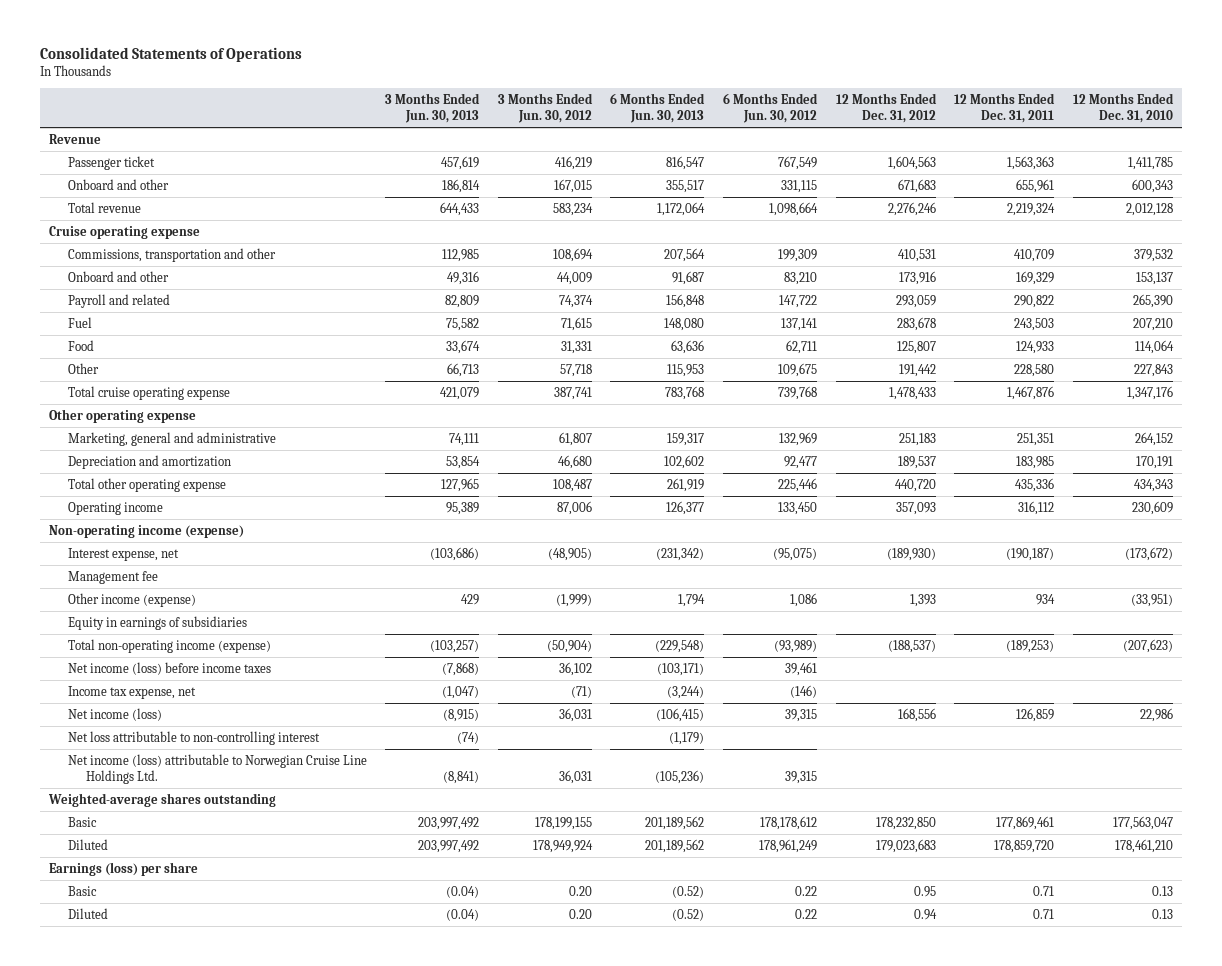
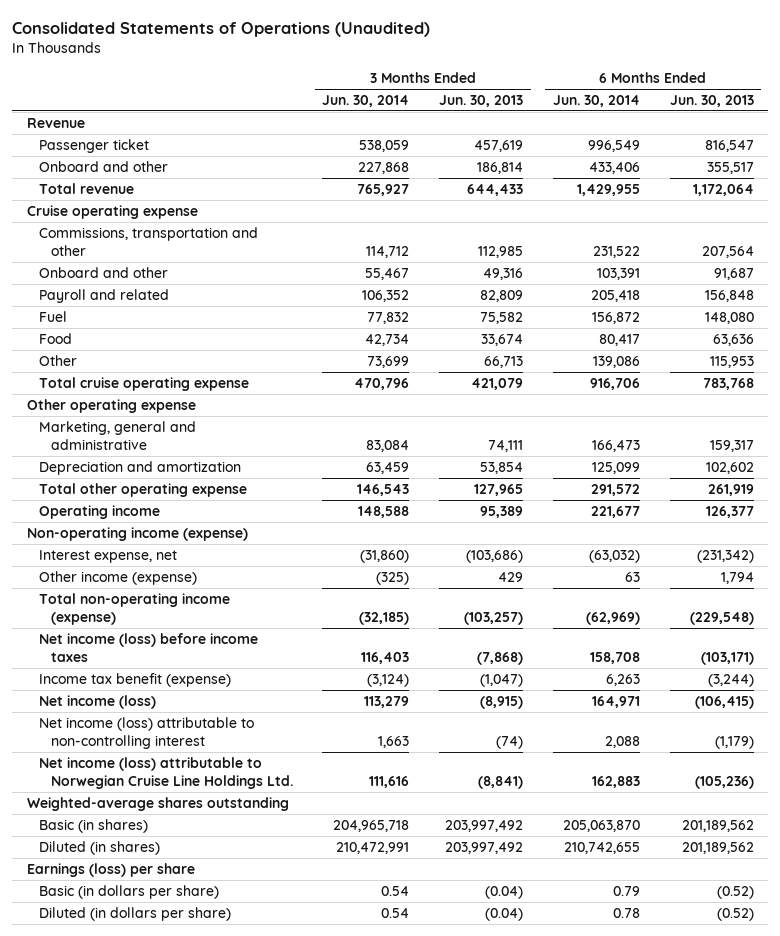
[39,47,302,63] Consolidated Statements of Operations -> [11,21,430,37] Consolidated Statements of Operations (Unaudited)
[497,92,593,123] 3 Months Ended Jun. 30, 2012 -> none
[723,92,819,123] 6 Months Ended Jun. 30, 2012 -> none
[835,92,937,123] 12 Months Ended Dec. 31, 2012 -> none
[954,92,1056,123] 12 Months Ended Dec. 31, 2011 -> none
[1073,92,1175,123] 12 Months Ended Dec. 31, 2010 -> none
none -> [322,95,410,108] Jun. 30, 2014
none -> [552,95,640,108] Jun. 30, 2014
[67,570,158,584] Management fee -> none
[67,615,247,630] Equity in earnings of subsidiaries -> none
[67,685,196,699] Income tax expense, net -> [38,672,231,687] Income tax benefit (expense)
[67,730,320,745] Net loss attributable to non-controlling interest -> [38,716,254,750] Net income (loss) attributable to non-controlling interest
[67,816,97,827] Basic -> [38,818,148,833] Basic (in shares)
[67,838,108,850] Diluted -> [38,840,160,855] Diluted (in shares)
[67,885,97,896] Basic -> [38,884,219,899] Basic (in dollars per share)
[67,907,108,919] Diluted -> [38,906,231,921] Diluted (in dollars per share)

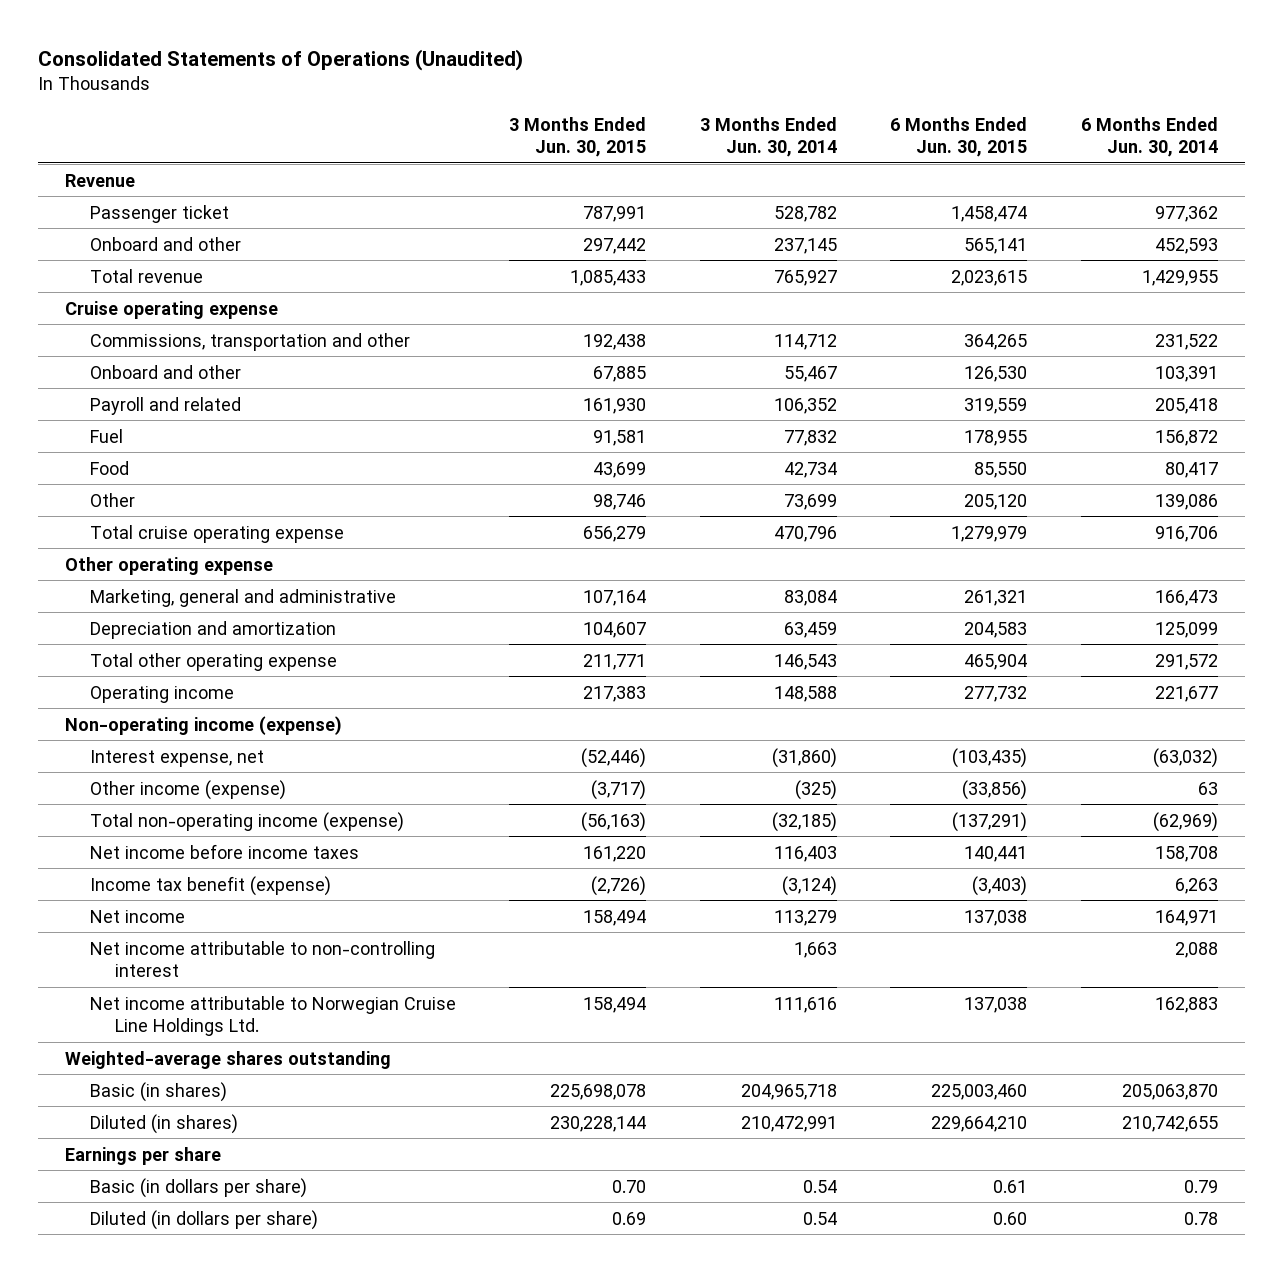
[439,95,524,108] Jun. 30, 2013 -> none
[669,95,754,108] Jun. 30, 2013 -> none
none -> [509,116,647,158] 3 Months Ended Jun. 30, 2015
none -> [890,116,1028,158] 6 Months Ended Jun. 30, 2015
[359,139,410,152] 538,059 -> [773,205,837,222] 528,782
[587,139,640,152] 996,549 -> [1154,205,1218,222] 977,362
[358,161,410,174] 227,868 -> [773,237,837,254] 237,145
[588,161,640,174] 433,406 -> [1154,237,1218,254] 452,593
[38,632,258,663] Net income (loss) before income taxes -> [89,843,359,859] Net income before income taxes
[38,694,156,709] Net income (loss) -> [89,909,185,923] Net income
[38,716,254,750] Net income (loss) attributable to non-controlling interest -> [89,940,435,978] Net income attributable to non-controlling interest
[38,756,293,790] Net income (loss) attributable to Norwegian Cruise Line Holdings Ltd. -> [89,995,456,1037] Net income attributable to Norwegian Cruise Line Holdings Ltd.
[26,862,195,877] Earnings (loss) per share -> [64,1146,221,1165] Earnings per share

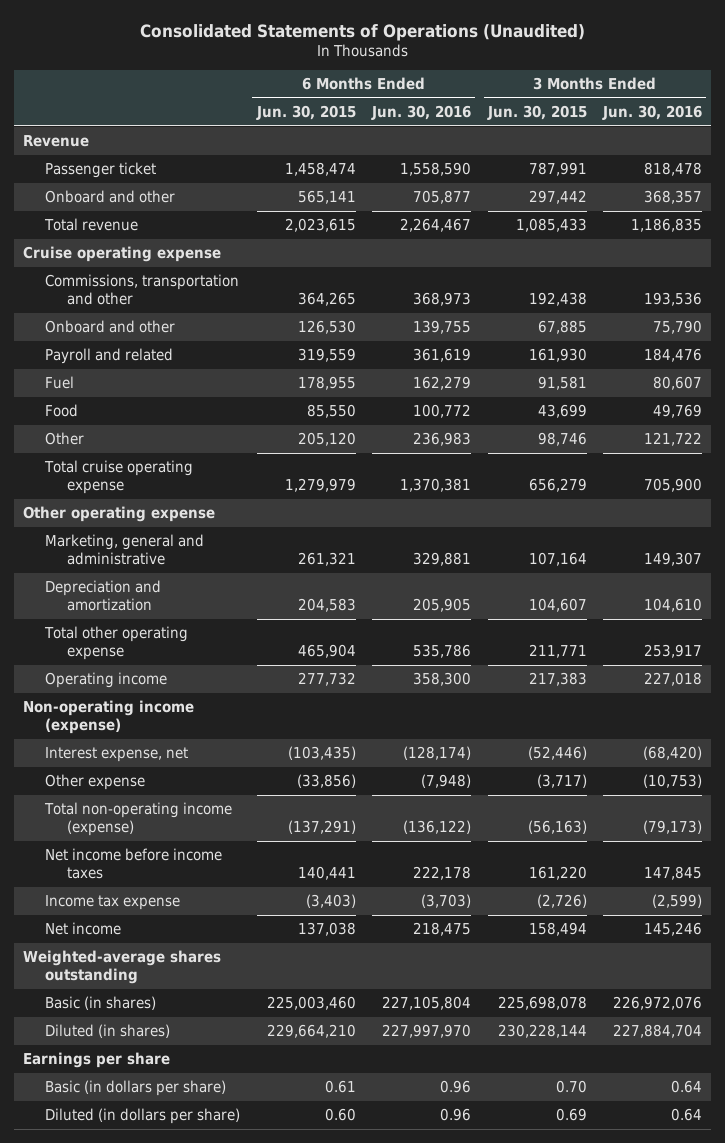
[699,116,837,158] 3 Months Ended Jun. 30, 2014 -> none
[1080,116,1218,158] 6 Months Ended Jun. 30, 2014 -> none
none -> [371,104,472,120] Jun. 30, 2016
none -> [602,104,703,120] Jun. 30, 2016
[89,779,286,800] Other income (expense) -> [45,774,146,791] Other expense
[89,875,331,896] Income tax benefit (expense) -> [45,895,181,911] Income tax expense
[89,940,435,978] Net income attributable to non-controlling interest -> none
[89,995,456,1037] Net income attributable to Norwegian Cruise Line Holdings Ltd. -> none

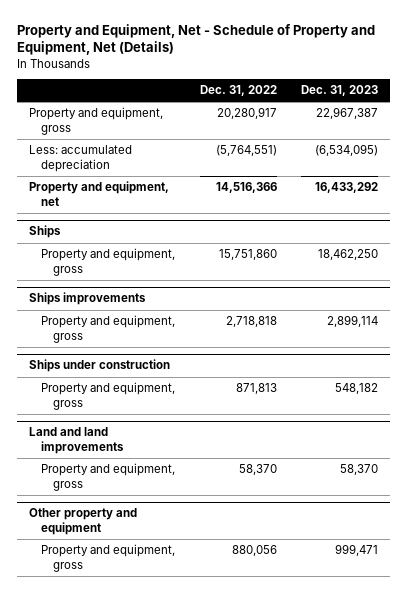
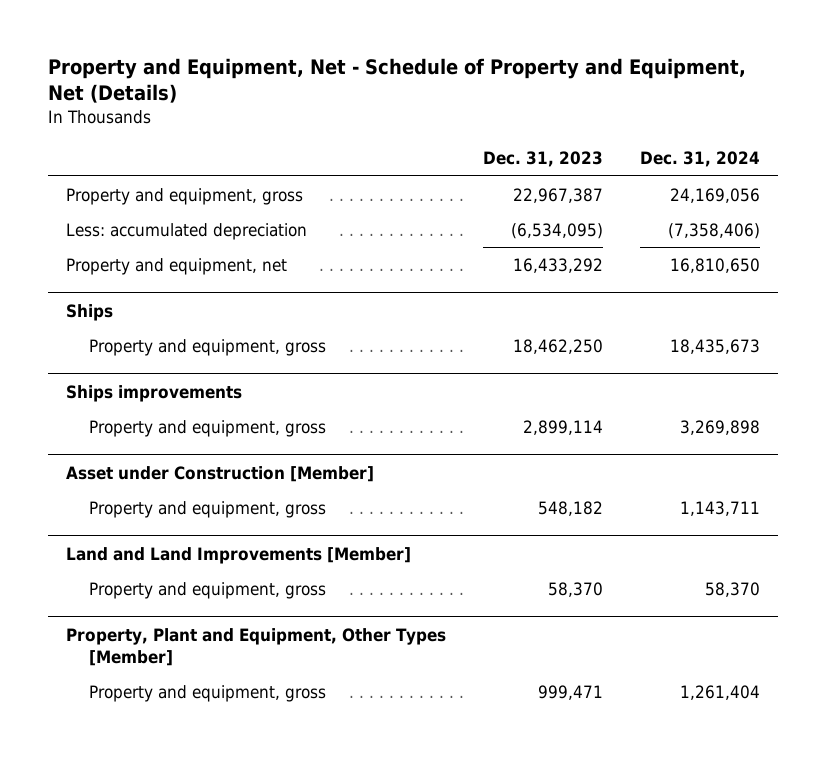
[199,85,277,97] Dec. 31, 2022 -> none
none -> [639,151,760,168] Dec. 31, 2024
[29,359,171,373] Ships under construction -> [66,465,375,482] Asset under Construction [Member]
[29,427,125,454] Land and land improvements -> [66,546,412,564] Land and Land Improvements [Member]
[29,508,138,535] Other property and equipment -> [66,627,447,666] Property, Plant and Equipment, Other Types [Member]

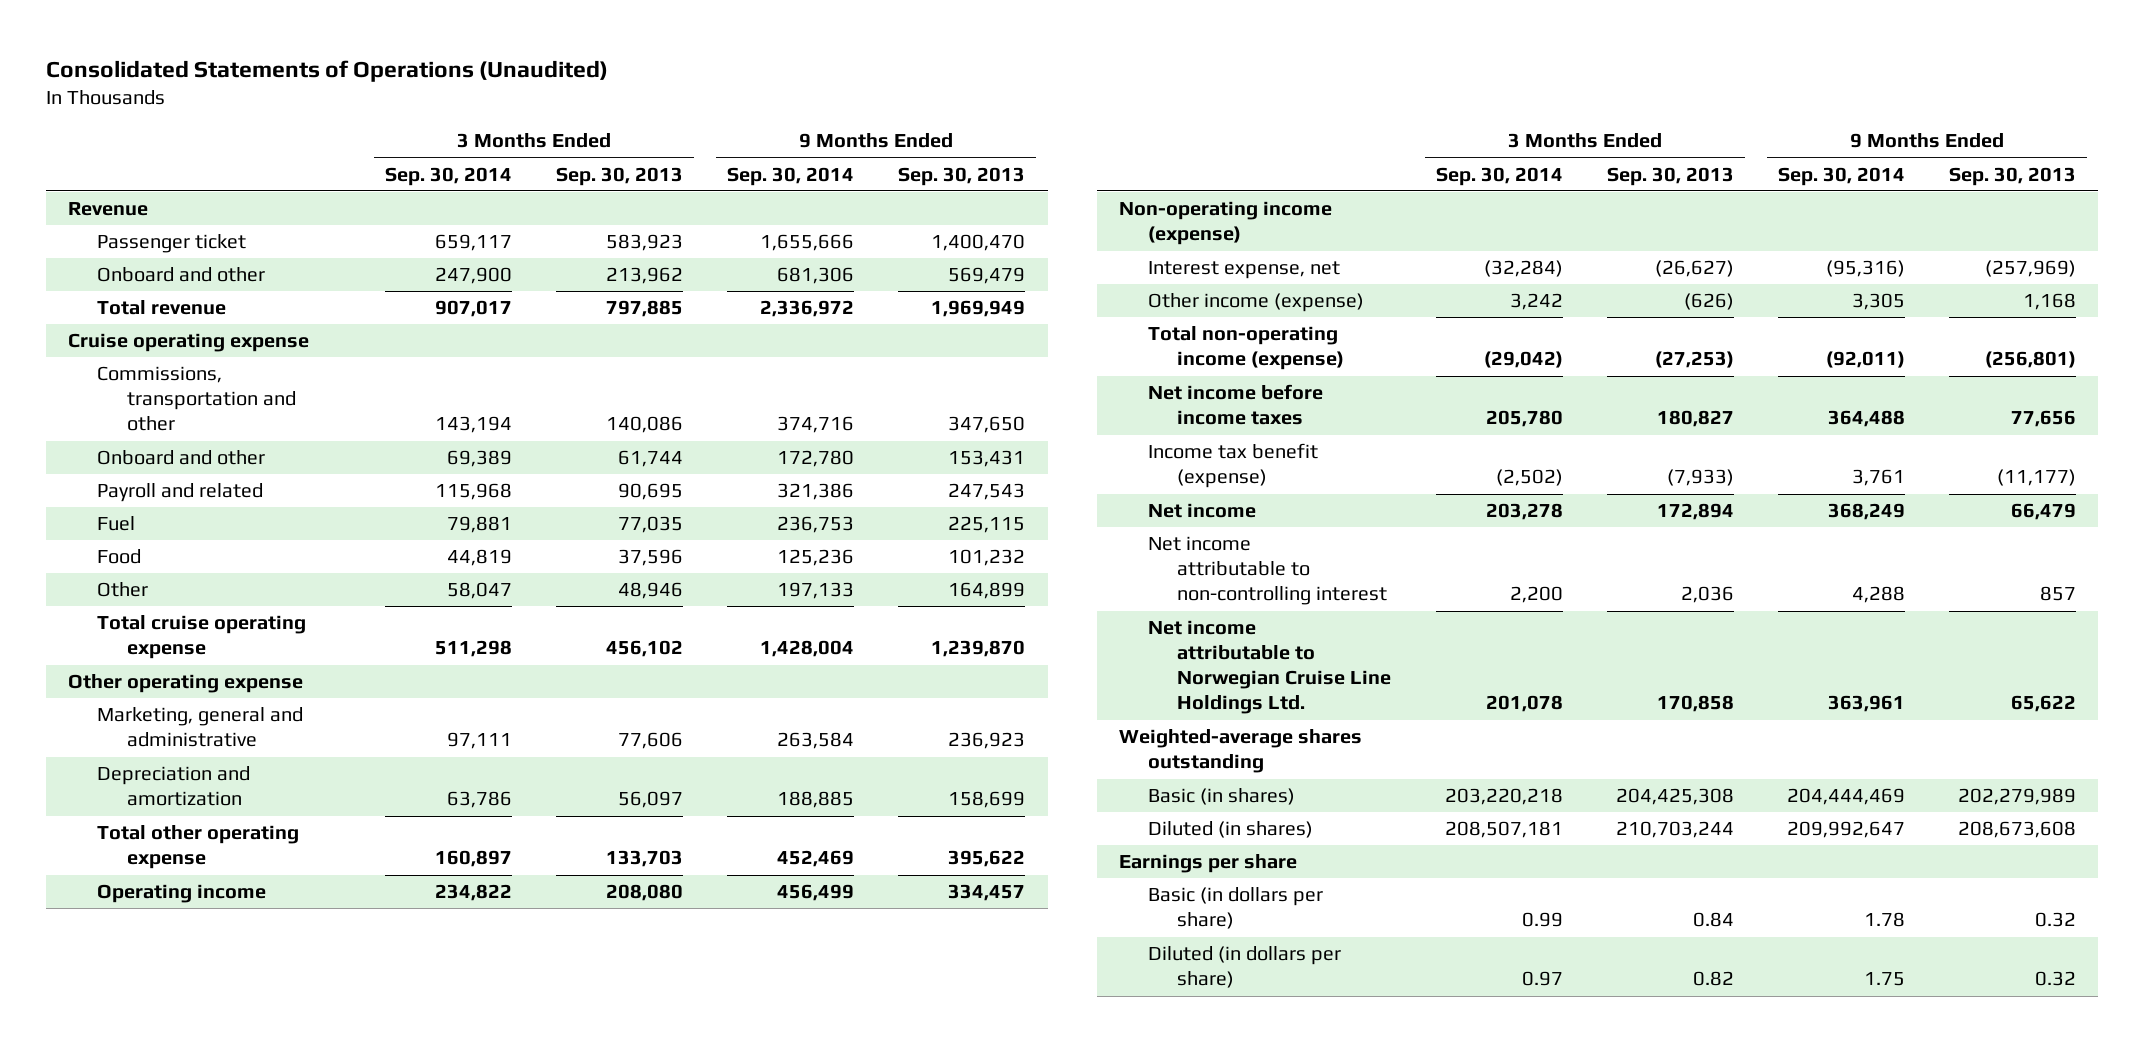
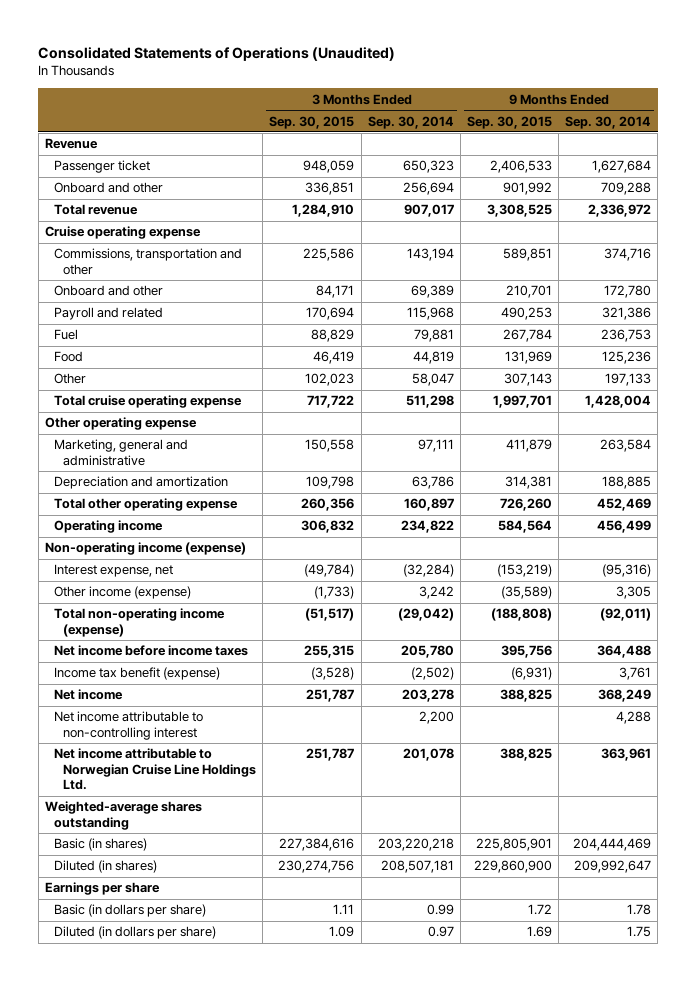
[555,166,683,186] Sep. 30, 2013 -> none
[898,166,1026,186] Sep. 30, 2013 -> none
none -> [269,115,355,129] Sep. 30, 2015
none -> [466,115,552,129] Sep. 30, 2015
[434,234,512,252] 659,117 -> [402,160,454,174] 650,323
[760,234,855,252] 1,655,666 -> [592,160,652,174] 1,627,684
[434,267,512,285] 247,900 -> [402,182,454,196] 256,694
[777,267,855,285] 681,306 -> [601,182,652,196] 709,288

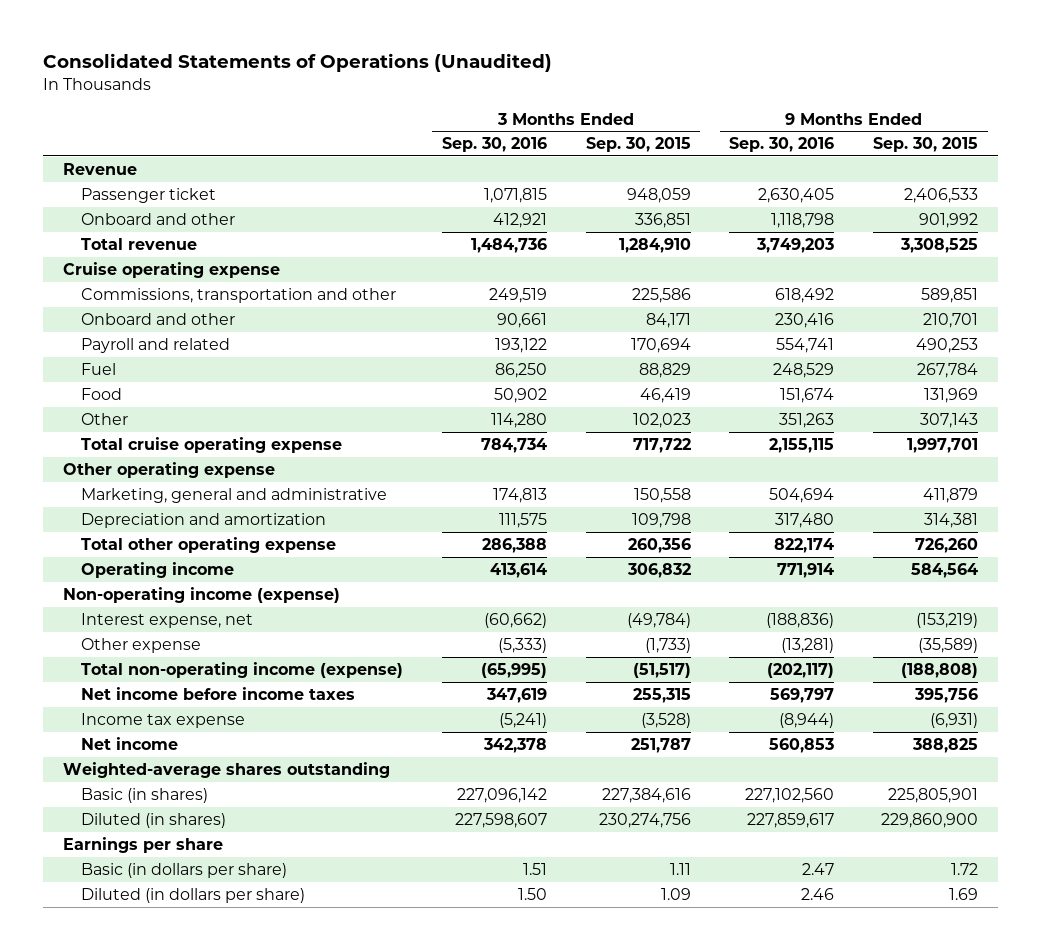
[367,115,454,129] Sep. 30, 2014 -> none
[565,115,652,129] Sep. 30, 2014 -> none
none -> [441,137,547,153] Sep. 30, 2016
none -> [729,137,835,153] Sep. 30, 2016
[54,586,192,600] Other income (expense) -> [80,638,201,654] Other expense
[54,667,221,681] Income tax benefit (expense) -> [80,713,245,729] Income tax expense
[54,711,204,740] Net income attributable to non-controlling interest -> none
[54,748,257,791] Net income attributable to Norwegian Cruise Line Holdings Ltd. -> none

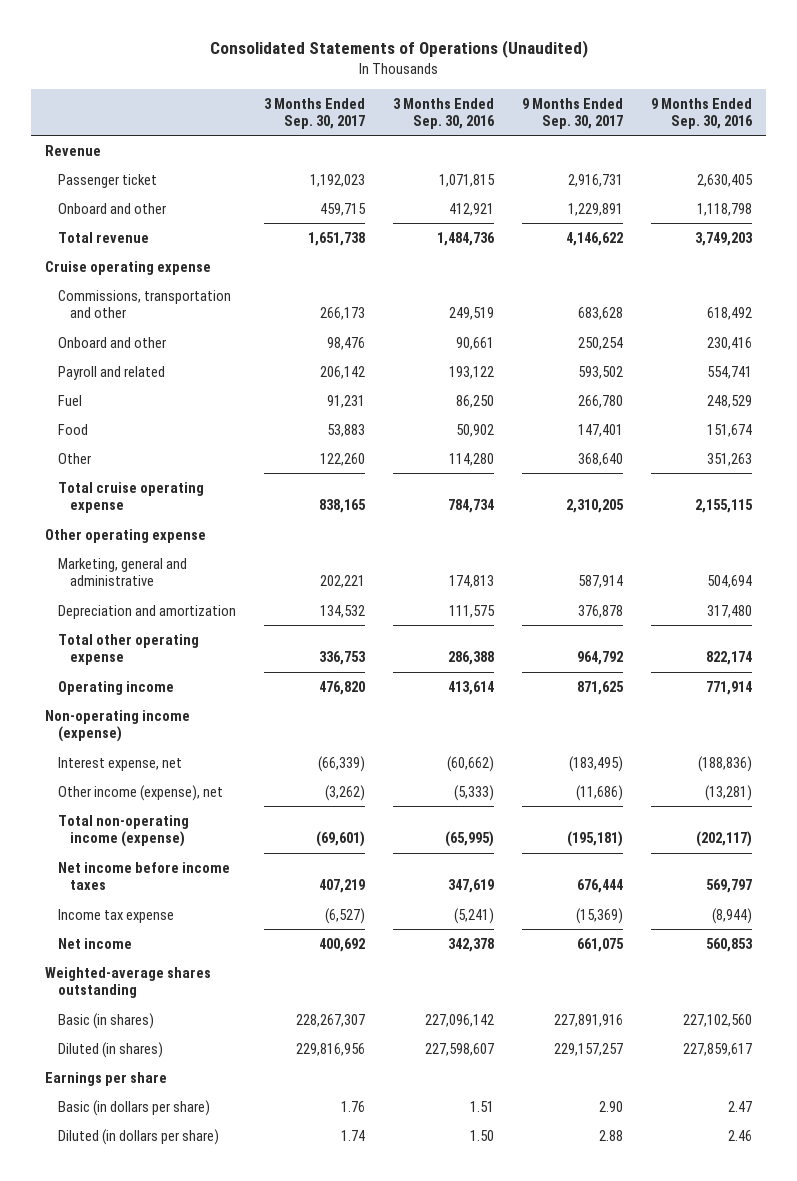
[585,137,691,153] Sep. 30, 2015 -> none
[873,137,979,153] Sep. 30, 2015 -> none
none -> [263,97,365,130] 3 Months Ended Sep. 30, 2017
none -> [521,97,623,130] 9 Months Ended Sep. 30, 2017
[80,638,201,654] Other expense -> [57,784,223,801] Other income (expense), net

